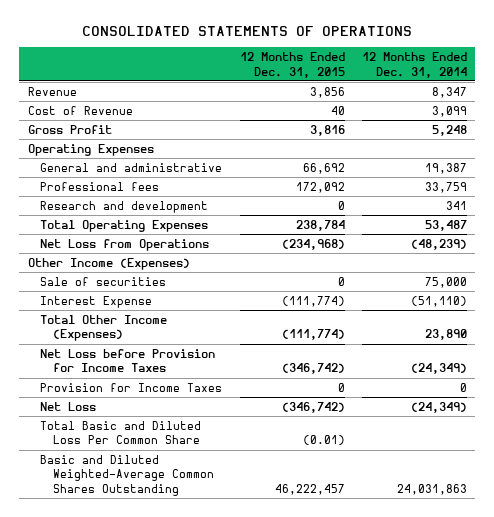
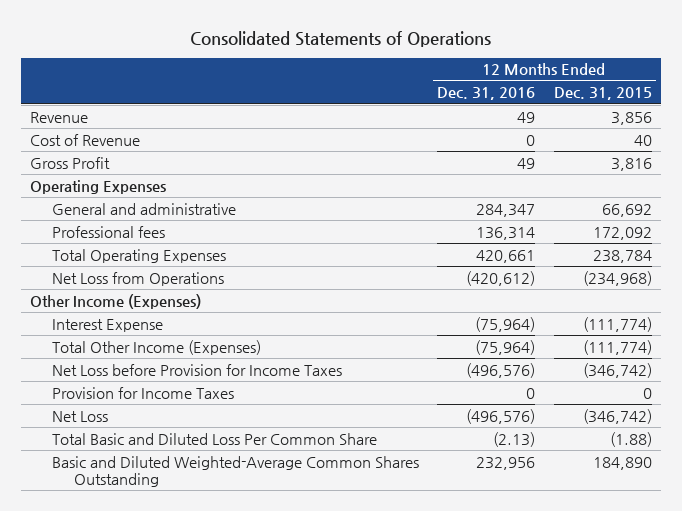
[82,26,413,37] CONSOLIDATED STATEMENTS OF OPERATIONS -> [189,30,491,47] Consolidated Statements of Operations
[361,52,467,78] 12 Months Ended Dec. 31, 2014 -> none
none -> [437,87,536,101] Dec. 31, 2016
[40,200,209,213] Research and development -> none
[40,276,167,286] Sale of securities -> none
[302,435,345,446] (0.01) -> [609,431,652,447] (1.88)
[274,483,345,495] 46,222,457 -> [592,456,652,470] 184,890

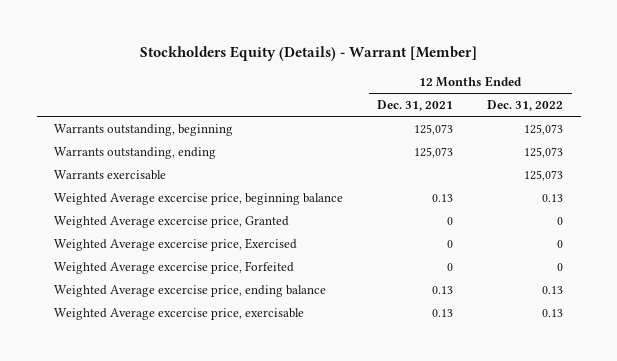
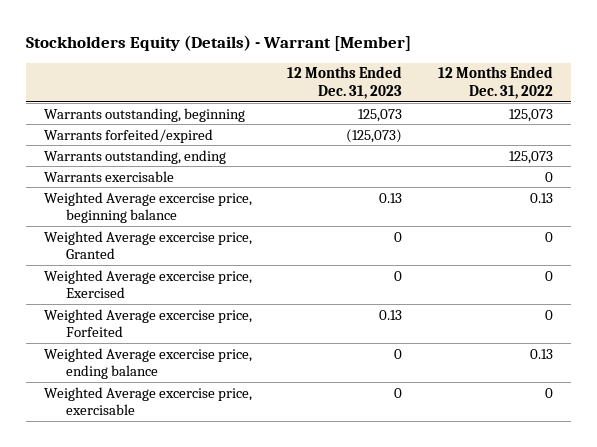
[377,99,454,111] Dec. 31, 2021 -> none
none -> [287,66,403,100] 12 Months Ended Dec. 31, 2023
none -> [43,128,213,143] Warrants forfeited/expired
[524,169,564,181] 125,073 -> [544,171,553,182] 0
[542,308,564,317] 0.13 -> [544,387,553,398] 0

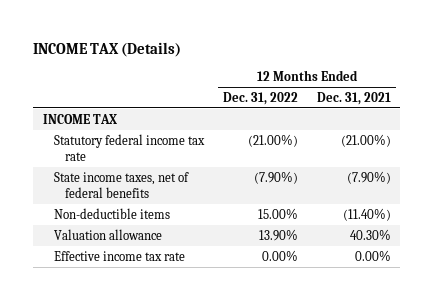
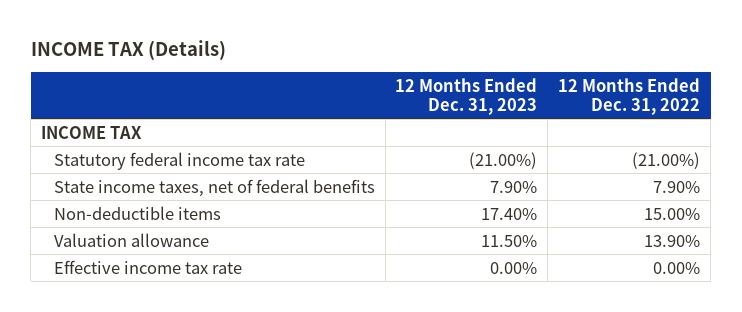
[316,92,391,106] Dec. 31, 2021 -> none
none -> [395,77,538,115] 12 Months Ended Dec. 31, 2023
[254,170,299,184] (7.90%) -> [653,180,701,193] 7.90%

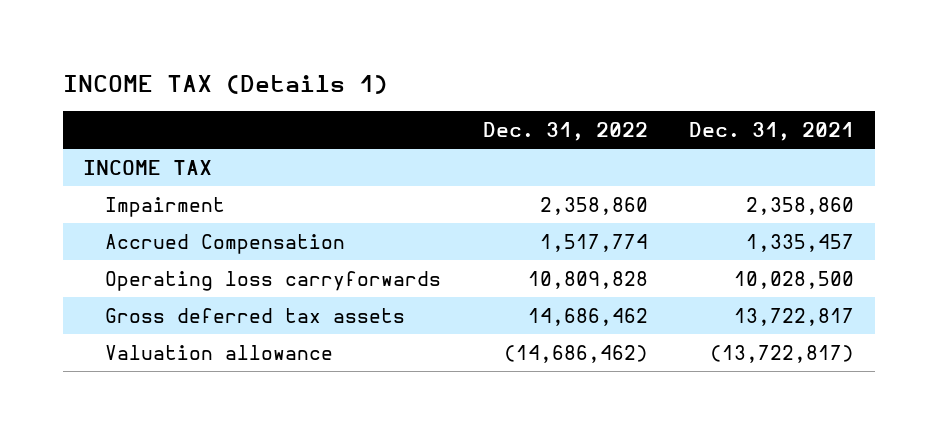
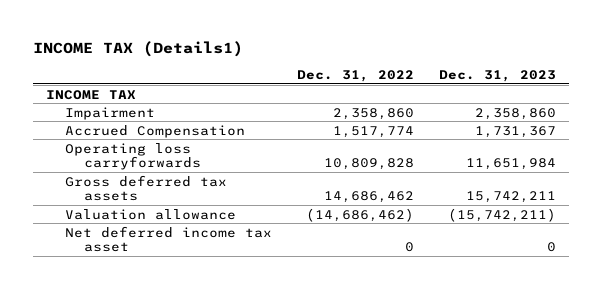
[62,75,388,95] INCOME TAX (Details 1) -> [33,40,244,57] INCOME TAX (Details1)
[689,121,855,141] Dec. 31, 2021 -> none
none -> [439,70,557,83] Dec. 31, 2023
none -> [64,225,272,253] Net deferred income tax asset

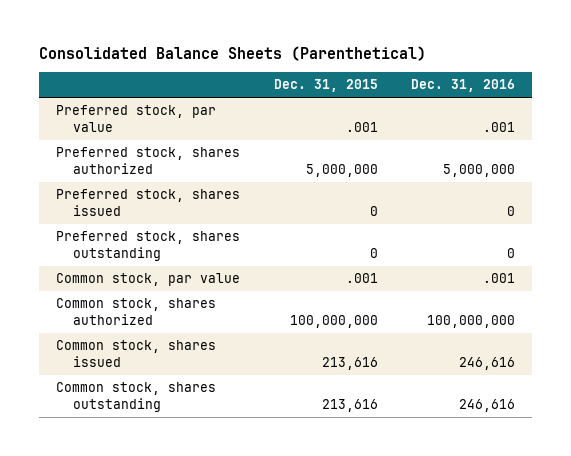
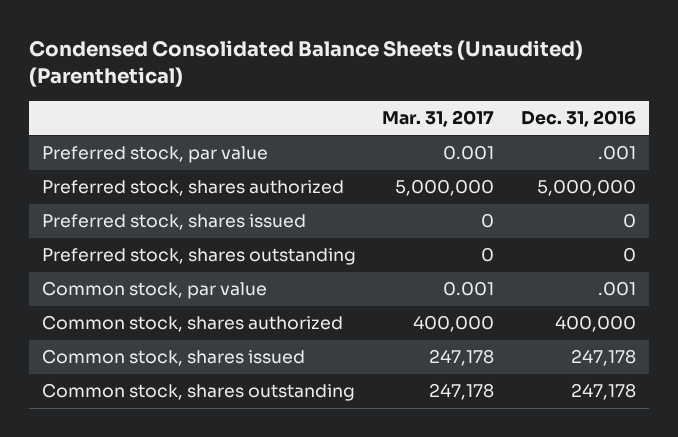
[39,46,427,62] Consolidated Balance Sheets (Parenthetical) -> [28,40,583,88] Condensed Consolidated Balance Sheets (Unaudited) (Parenthetical)
[273,79,378,93] Dec. 31, 2015 -> none
none -> [382,110,495,128] Mar. 31, 2017
[427,314,516,328] 100,000,000 -> [554,315,636,333] 400,000
[459,356,516,370] 246,616 -> [570,349,636,367] 247,178
[459,398,516,412] 246,616 -> [570,383,636,401] 247,178

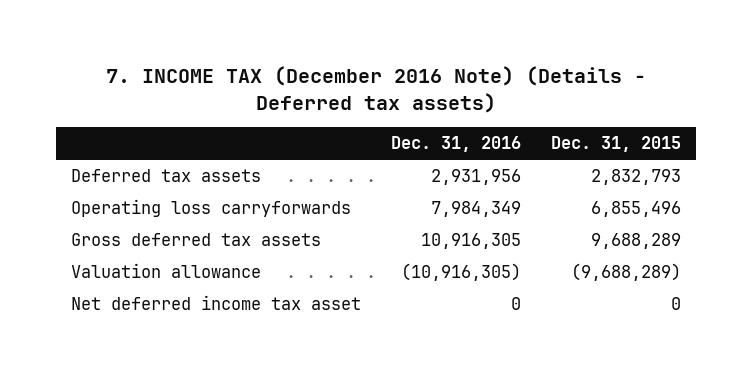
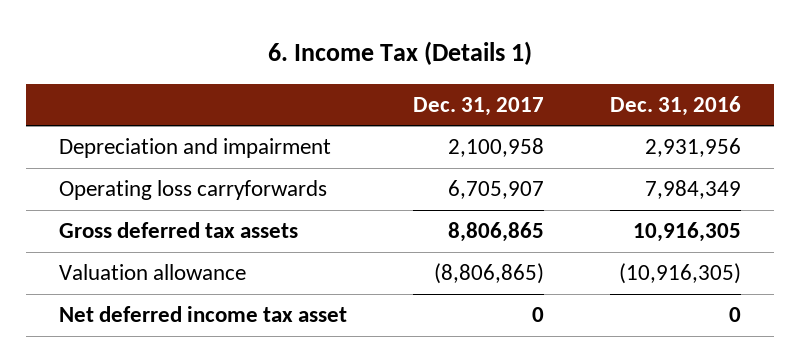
[106,66,647,113] 7. INCOME TAX (December 2016 Note) (Details - Deferred tax assets) -> [268,41,533,66] 6. Income Tax (Details 1)
[551,136,682,153] Dec. 31, 2015 -> none
none -> [413,96,545,116] Dec. 31, 2017
[71,169,262,183] Deferred tax assets -> [59,138,332,159] Depreciation and impairment

